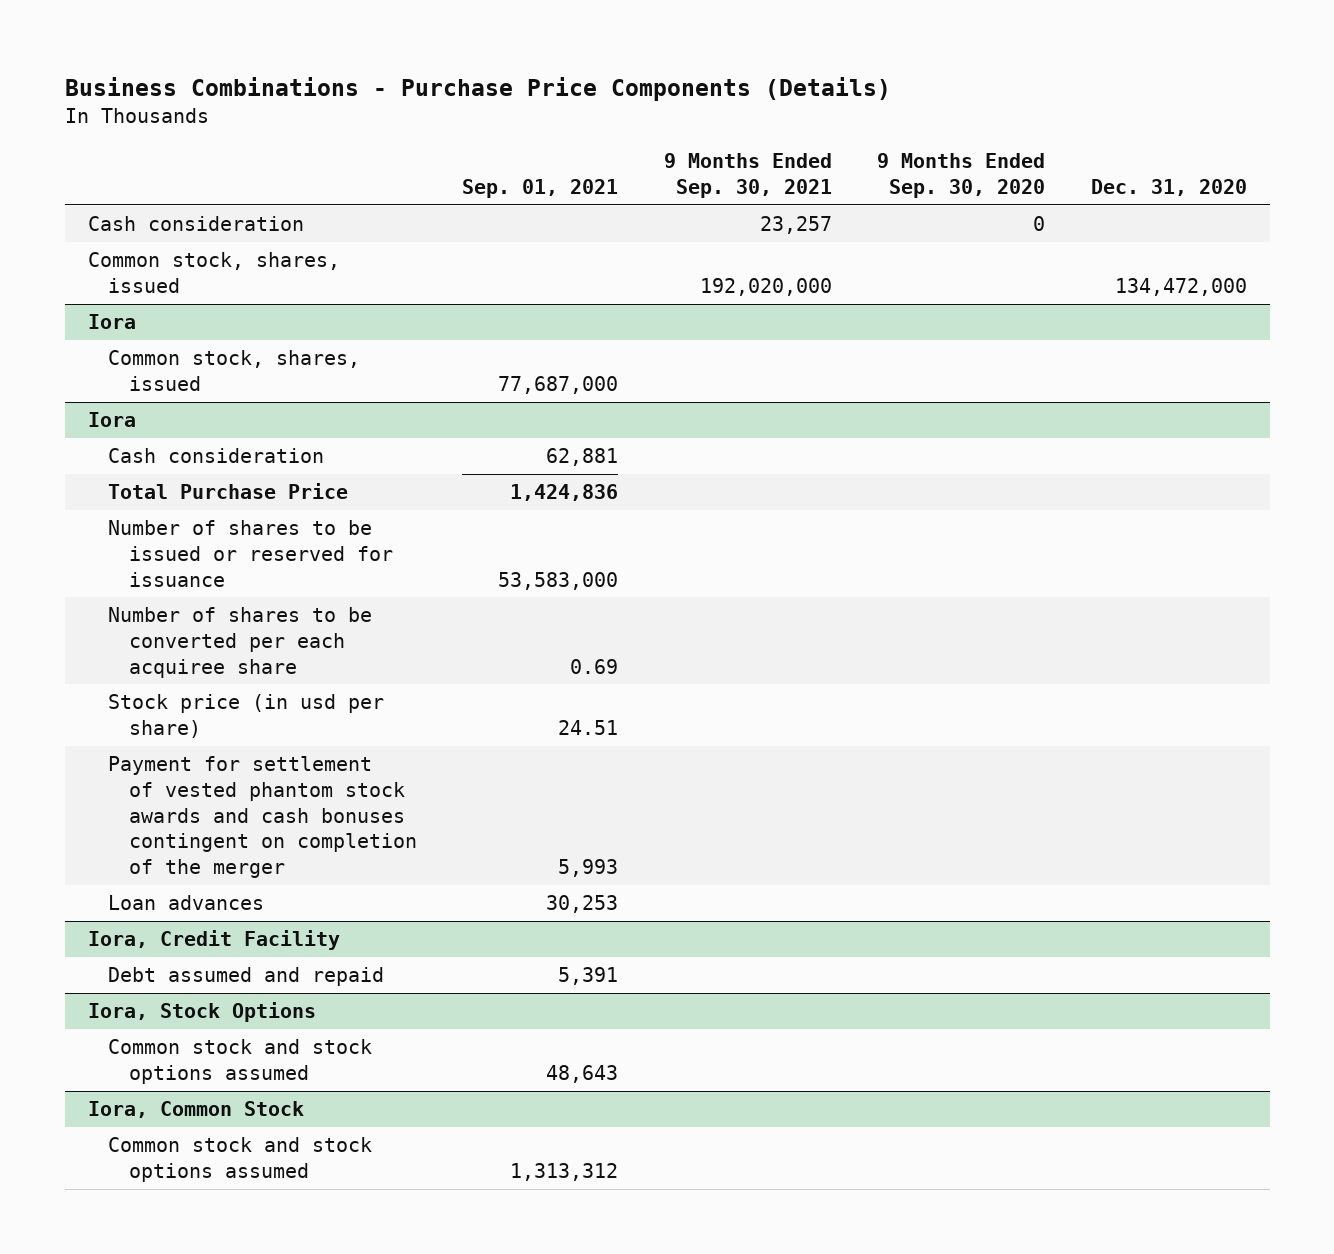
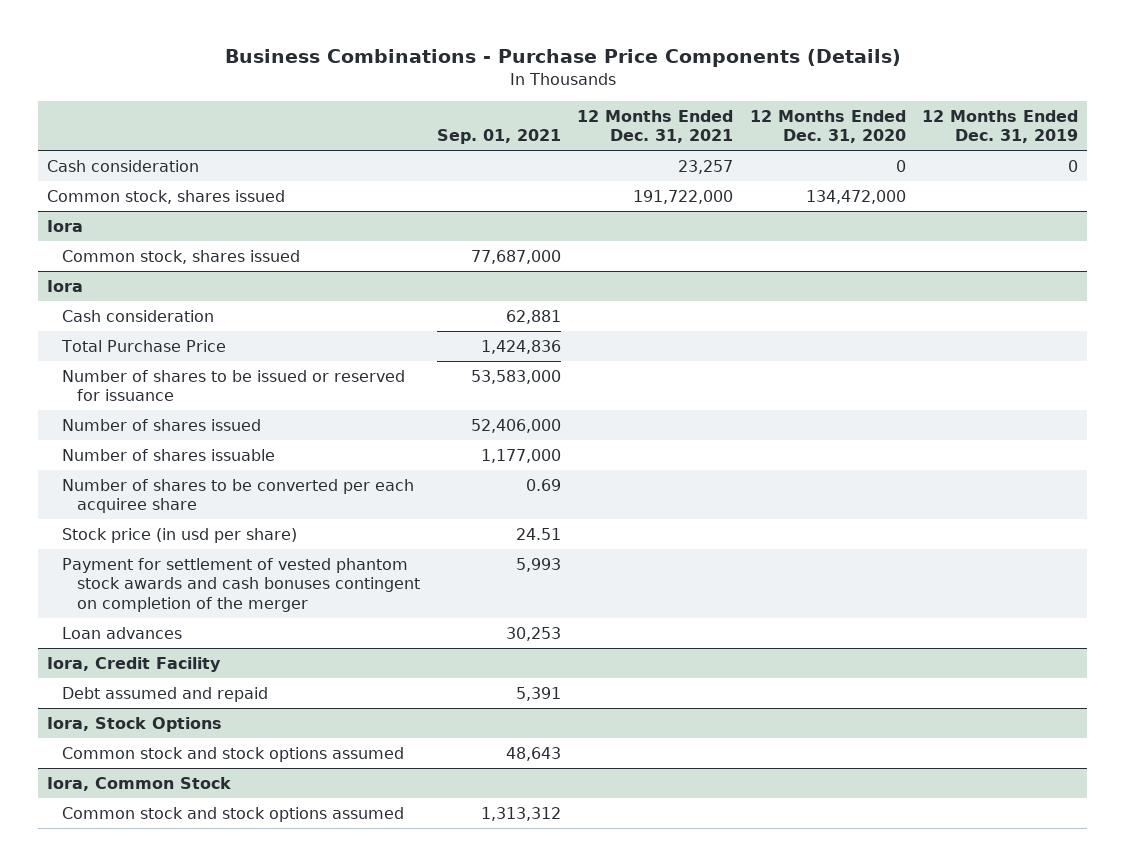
[663,153,832,199] 9 Months Ended Sep. 30, 2021 -> none
[877,153,1046,199] 9 Months Ended Sep. 30, 2020 -> none
[1090,179,1247,197] Dec. 31, 2020 -> none
none -> [577,109,734,144] 12 Months Ended Dec. 31, 2021
none -> [749,109,906,144] 12 Months Ended Dec. 31, 2020
none -> [922,109,1079,144] 12 Months Ended Dec. 31, 2019
[87,252,340,293] Common stock, shares, issued -> [46,189,285,204] Common stock, shares issued
[108,350,361,391] Common stock, shares, issued -> [62,249,301,264] Common stock, shares issued
none -> [62,418,262,431] Number of shares issued
none -> [62,448,276,461] Number of shares issuable

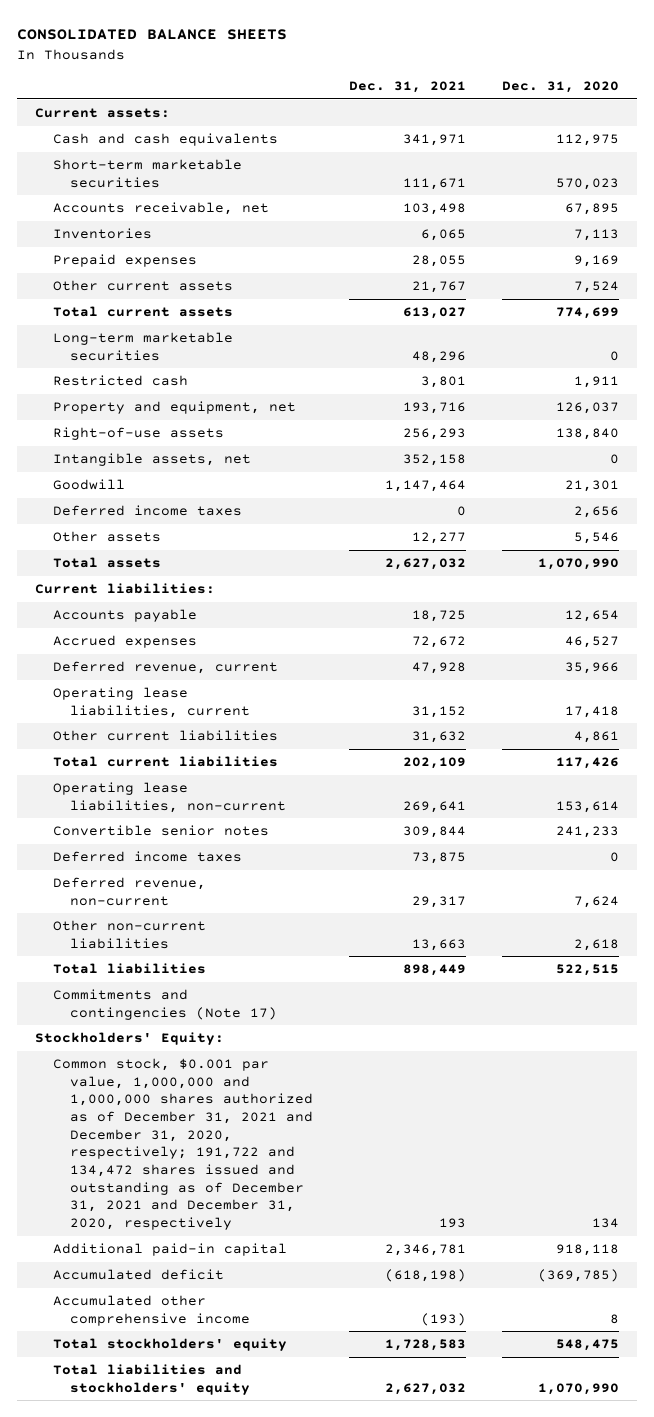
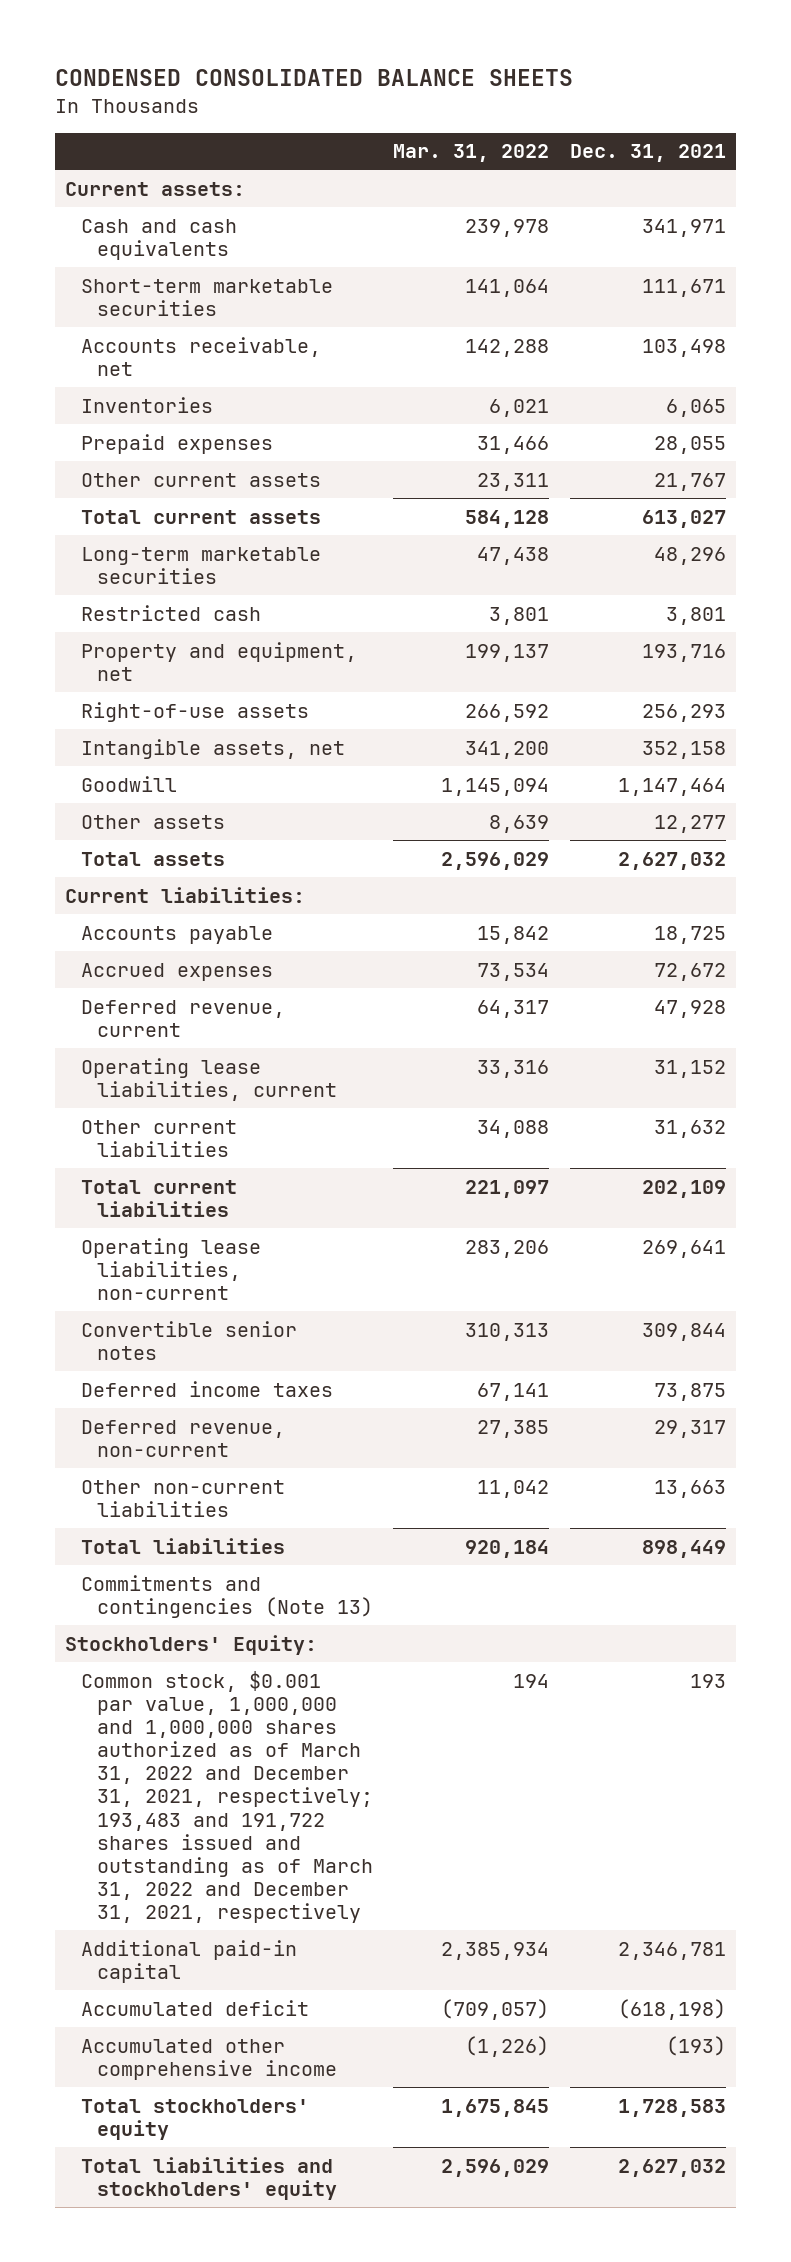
[17,29,288,41] CONSOLIDATED BALANCE SHEETS -> [55,69,574,87] CONDENSED CONSOLIDATED BALANCE SHEETS
[501,81,619,94] Dec. 31, 2020 -> none
none -> [393,144,550,163] Mar. 31, 2022
[52,505,242,517] Deferred income taxes -> none
[52,989,277,1020] Commitments and contingencies (Note 17) -> [81,1574,373,1618] Commitments and contingencies (Note 13)
[52,1058,313,1230] Common stock, $0.001 par value, 1,000,000 and 1,000,000 shares authorized as of December 31, 2021 and December 31, 2020, respectively; 191,722 and 134,472 shares issued and outstanding as of December 31, 2021 and December 31, 2020, respectively -> [81,1670,373,1924] Common stock, $0.001 par value, 1,000,000 and 1,000,000 shares authorized as of March 31, 2022 and December 31, 2021, respectively; 193,483 and 191,722 shares issued and outstanding as of March 31, 2022 and December 31, 2021, respectively

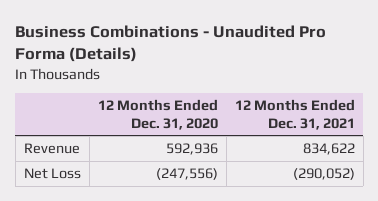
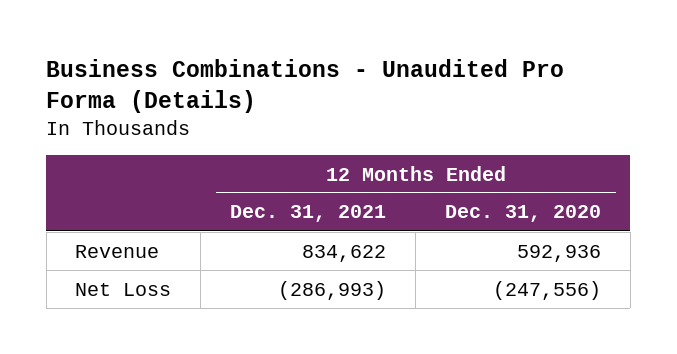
[292,168,355,181] (290,052) -> [278,280,387,300] (286,993)

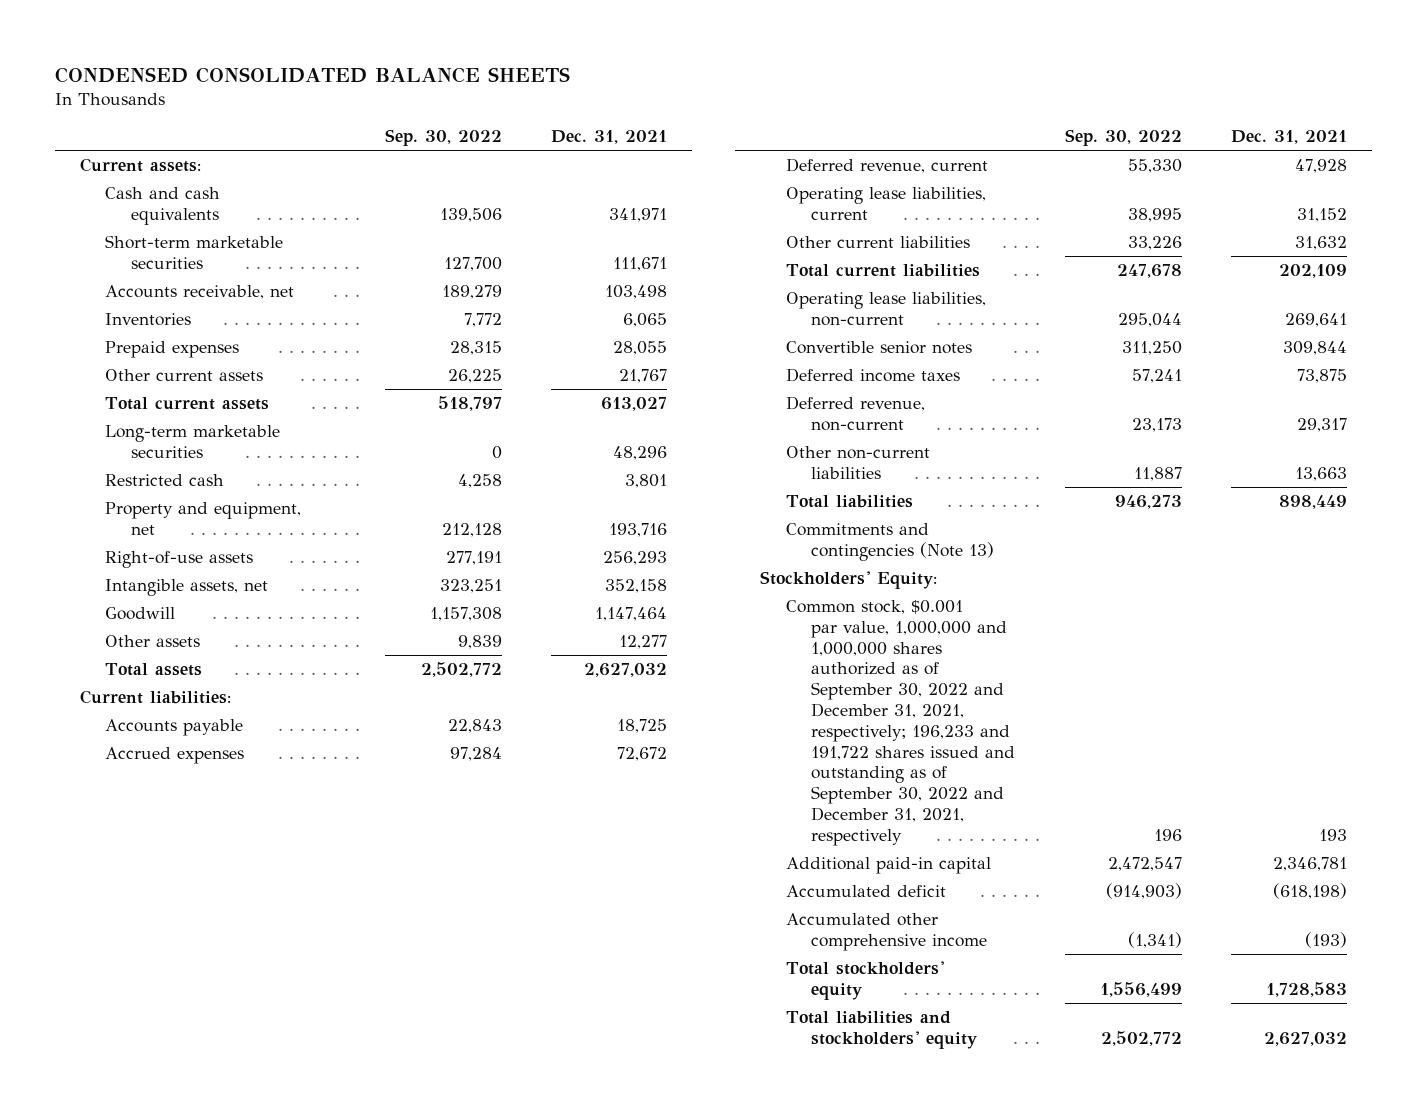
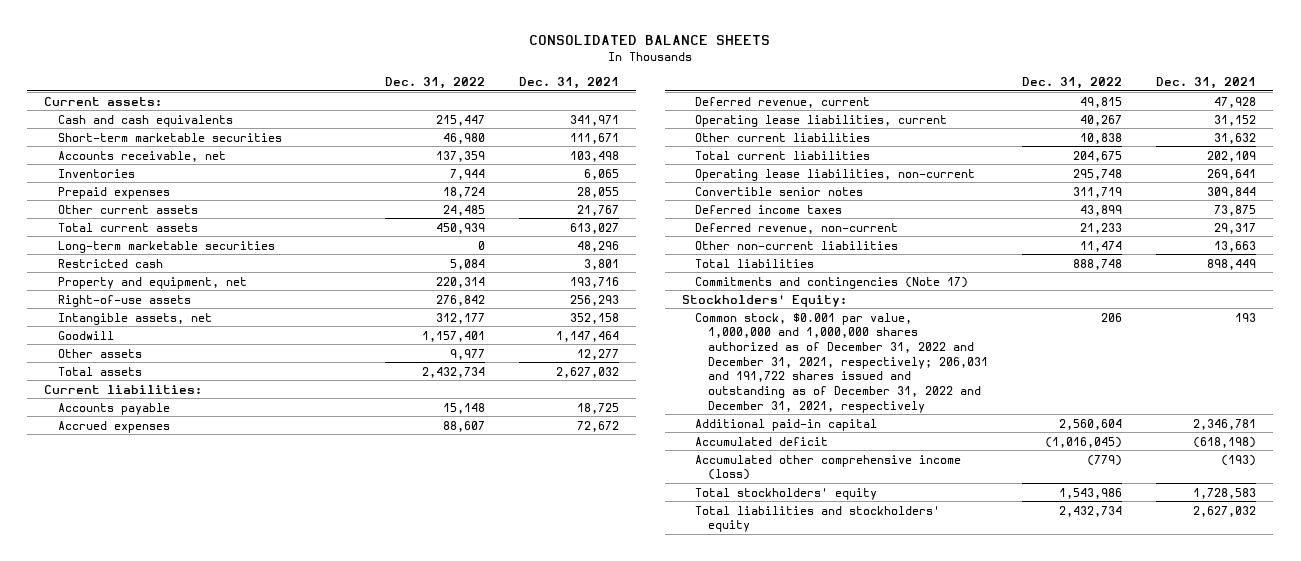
[54,66,570,83] CONDENSED CONSOLIDATED BALANCE SHEETS -> [529,35,771,46] CONSOLIDATED BALANCE SHEETS
[384,129,502,147] Sep. 30, 2022 -> none
none -> [384,76,485,89] Dec. 31, 2022
[785,522,995,561] Commitments and contingencies (Note 13) -> [694,276,968,289] Commitments and contingencies (Note 17)
[785,599,1016,846] Common stock, $0.001 par value, 1,000,000 and 1,000,000 shares authorized as of September 30, 2022 and December 31, 2021, respectively; 196,233 and 191,722 shares issued and outstanding as of September 30, 2022 and December 31, 2021, respectively -> [694,312,988,413] Common stock, $0.001 par value, 1,000,000 and 1,000,000 shares authorized as of December 31, 2022 and December 31, 2021, respectively; 206,031 and 191,722 shares issued and outstanding as of December 31, 2022 and December 31, 2021, respectively
[785,912,988,951] Accumulated other comprehensive income -> [694,454,961,481] Accumulated other comprehensive income (loss)

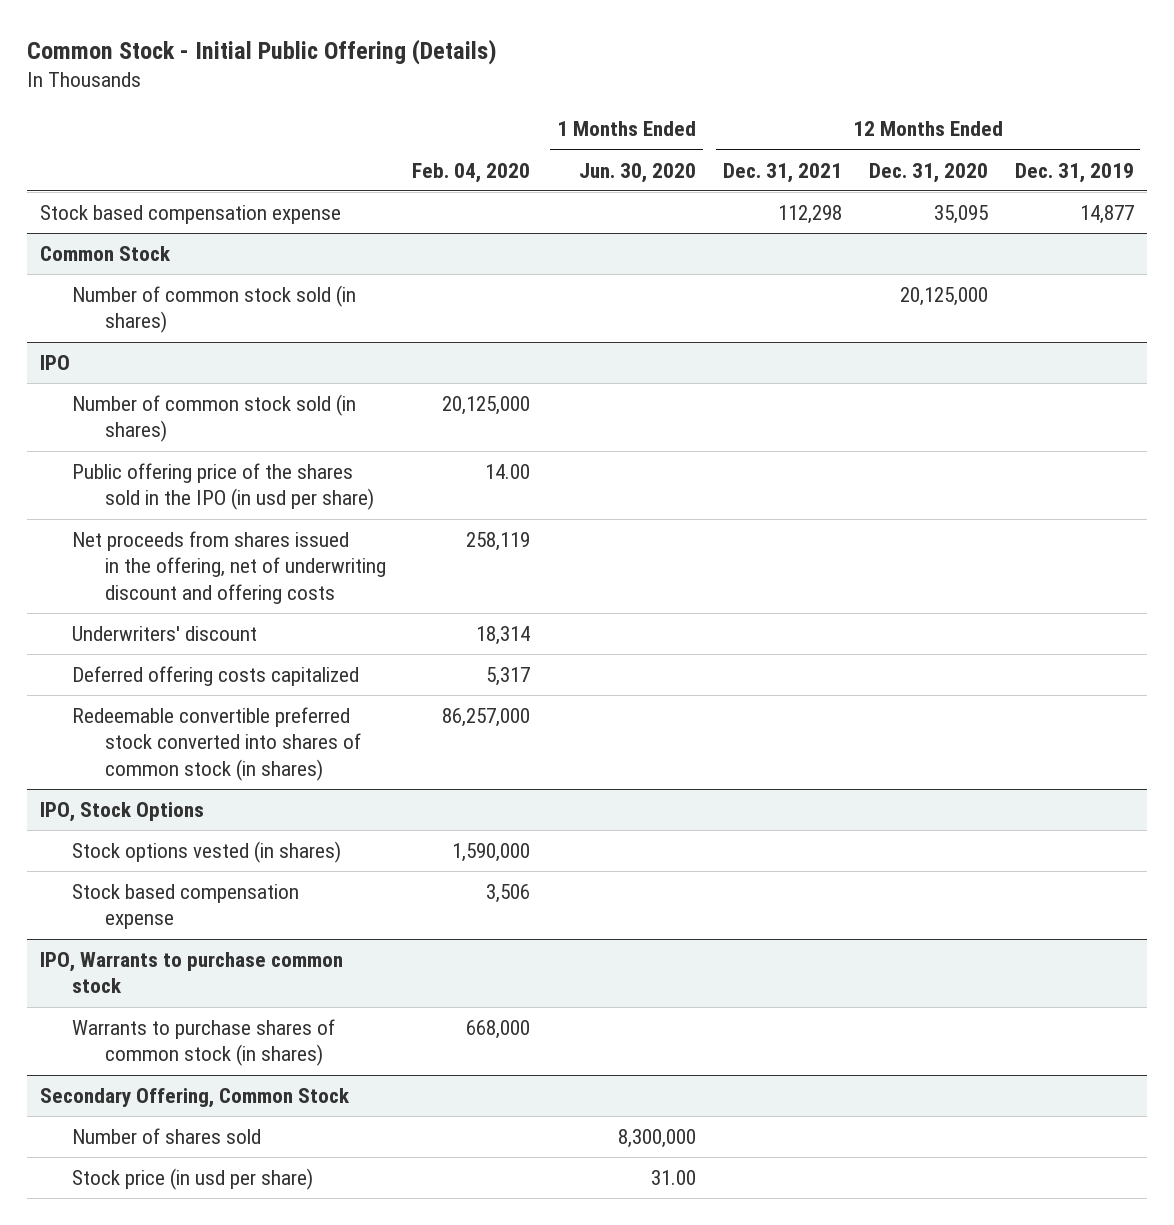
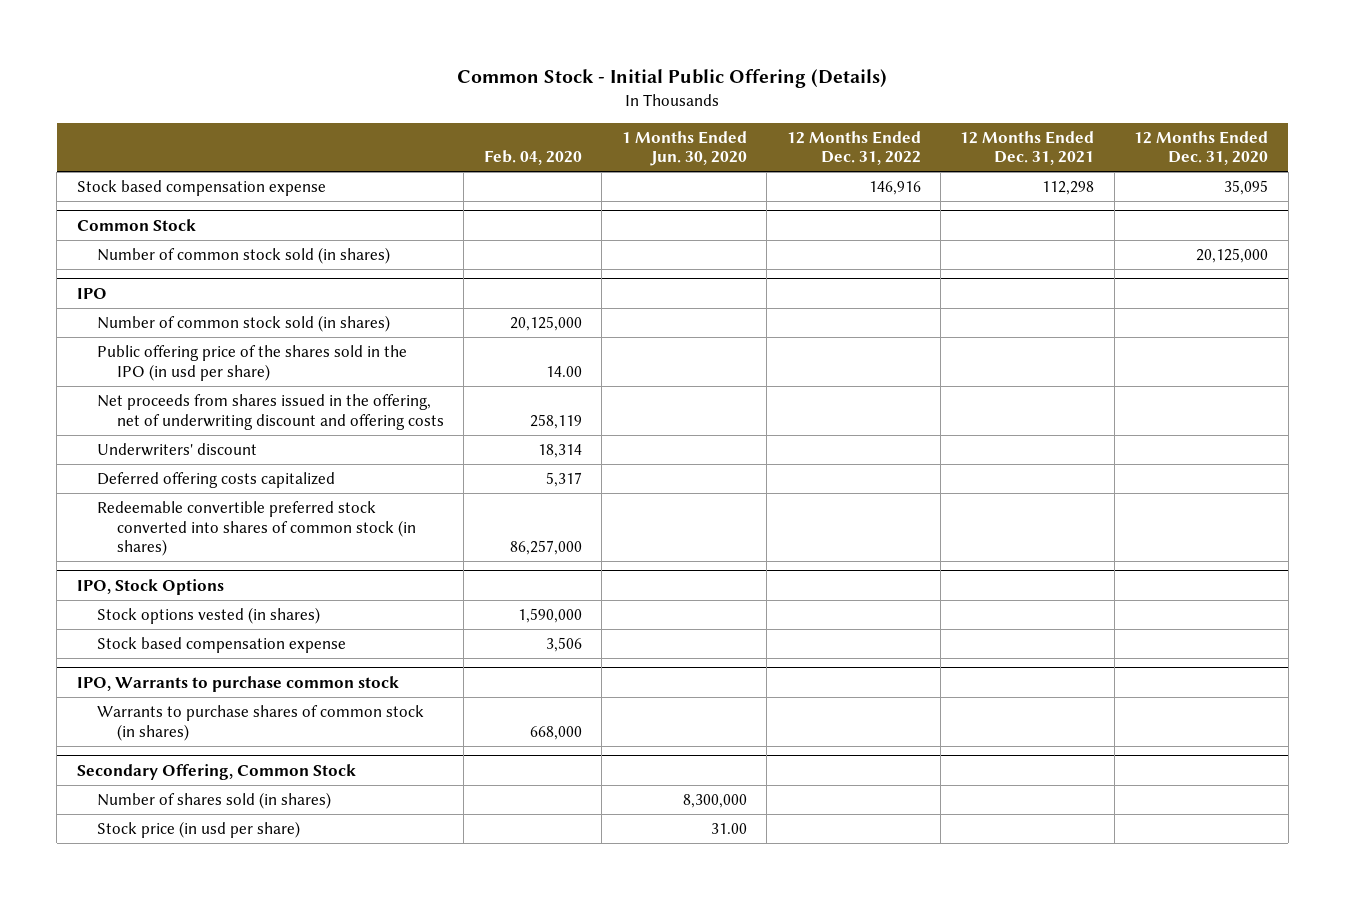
[1014,162,1134,183] Dec. 31, 2019 -> none
none -> [786,130,921,166] 12 Months Ended Dec. 31, 2022
[72,1128,262,1145] Number of shares sold -> [96,792,331,810] Number of shares sold (in shares)

